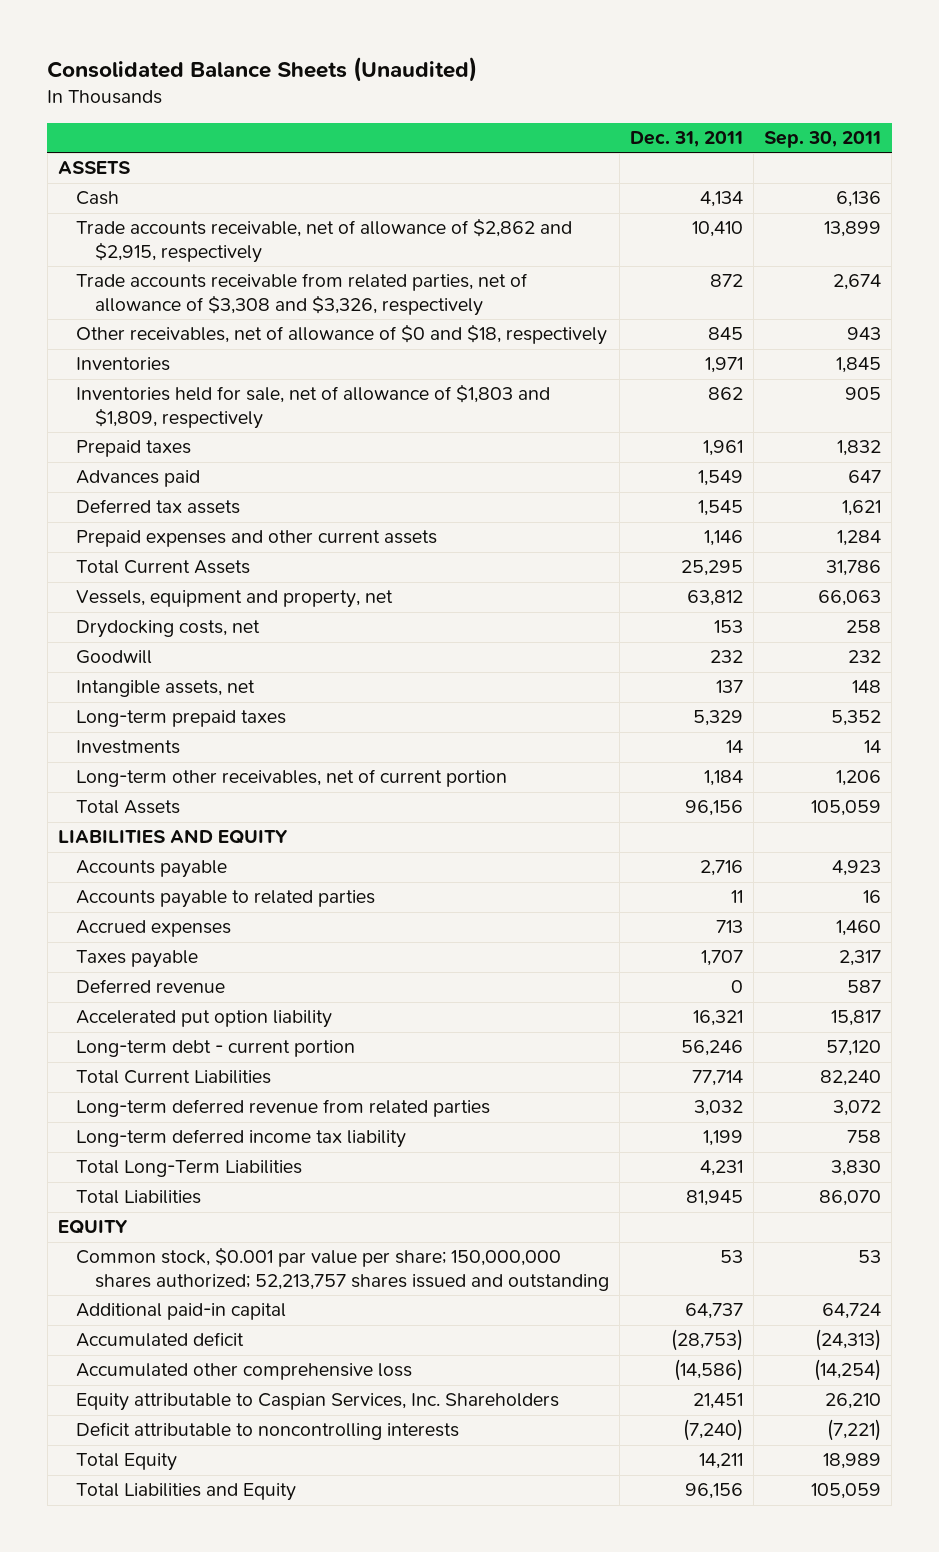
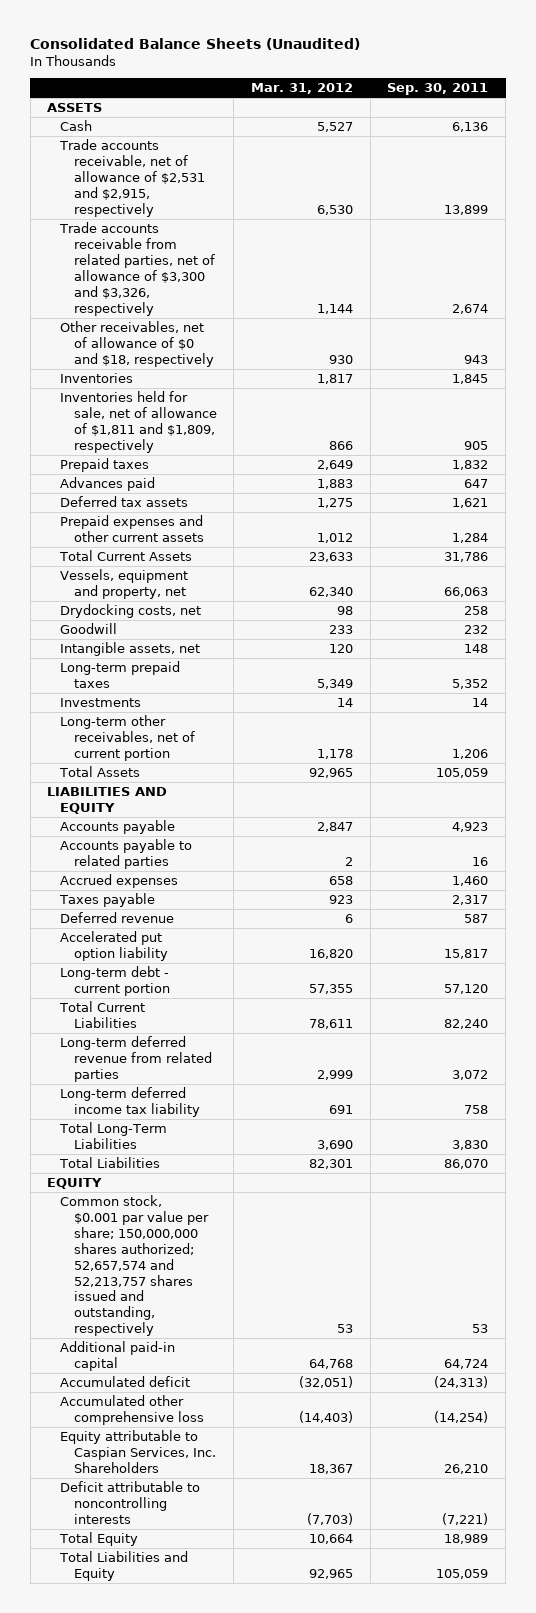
[629,131,743,148] Dec. 31, 2011 -> none
none -> [251,83,354,95] Mar. 31, 2012
[76,218,573,264] Trade accounts receivable, net of allowance of $2,862 and $2,915, respectively -> [59,139,205,217] Trade accounts receivable, net of allowance of $2,531 and $2,915, respectively
[76,273,529,317] Trade accounts receivable from related parties, net of allowance of $3,308 and $3,326, respectively -> [59,222,215,316] Trade accounts receivable from related parties, net of allowance of $3,300 and $3,326, respectively
[76,384,551,430] Inventories held for sale, net of allowance of $1,803 and $1,809, respectively -> [60,391,217,453] Inventories held for sale, net of allowance of $1,811 and $1,809, respectively
[76,1247,609,1292] Common stock, $0.001 par value per share; 150,000,000 shares authorized; 52,213,757 shares issued and outstanding -> [60,1195,209,1337] Common stock, $0.001 par value per share; 150,000,000 shares authorized; 52,657,574 and 52,213,757 shares issued and outstanding, respectively

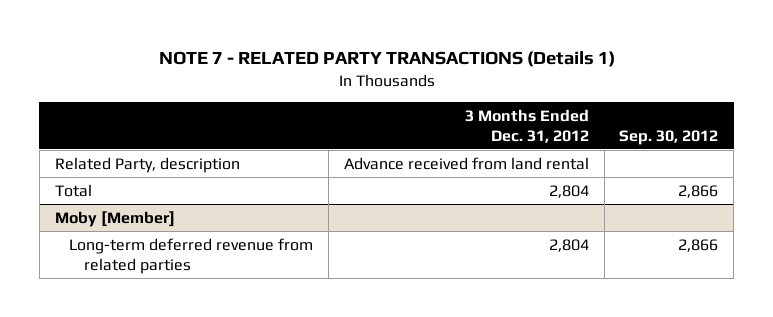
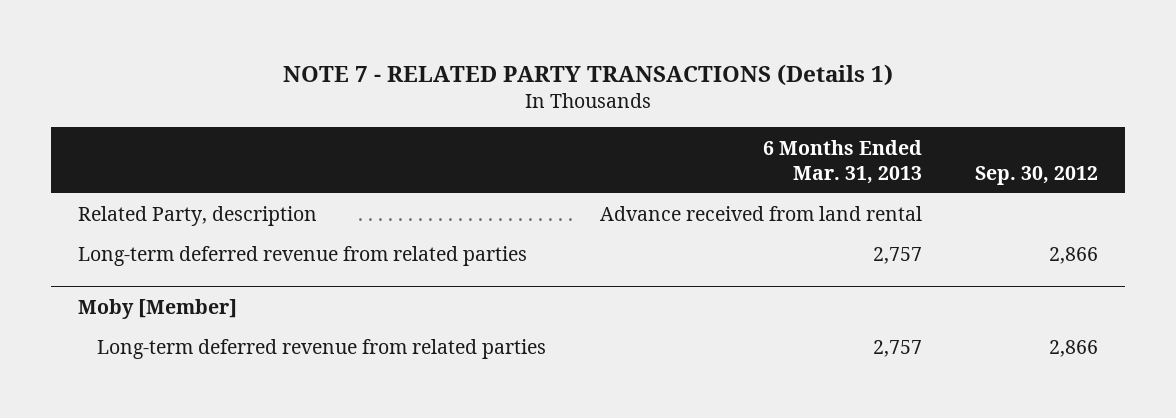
[464,108,589,143] 3 Months Ended Dec. 31, 2012 -> none
none -> [762,139,922,184] 6 Months Ended Mar. 31, 2013
[54,183,92,197] Total -> [77,246,527,267] Long-term deferred revenue from related parties

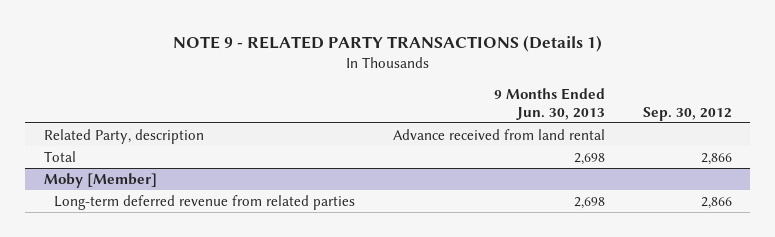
[282,63,893,86] NOTE 7 - RELATED PARTY TRANSACTIONS (Details 1) -> [172,35,602,53] NOTE 9 - RELATED PARTY TRANSACTIONS (Details 1)
[762,139,922,184] 6 Months Ended Mar. 31, 2013 -> none
none -> [493,88,605,120] 9 Months Ended Jun. 30, 2013
[77,246,527,267] Long-term deferred revenue from related parties -> [43,151,76,163] Total

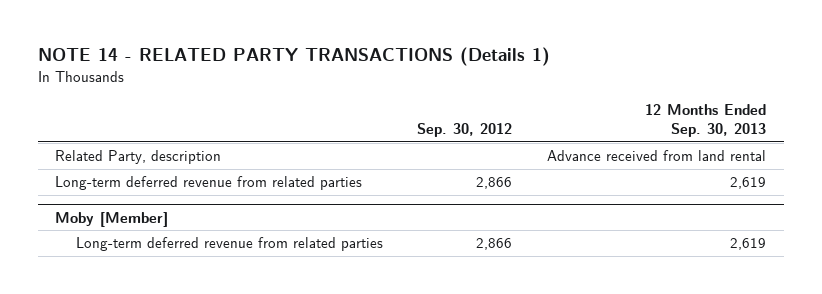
[172,35,602,53] NOTE 9 - RELATED PARTY TRANSACTIONS (Details 1) -> [37,47,550,67] NOTE 14 - RELATED PARTY TRANSACTIONS (Details 1)
[493,88,605,120] 9 Months Ended Jun. 30, 2013 -> none
none -> [645,104,767,138] 12 Months Ended Sep. 30, 2013
[43,151,76,163] Total -> [55,176,363,191] Long-term deferred revenue from related parties

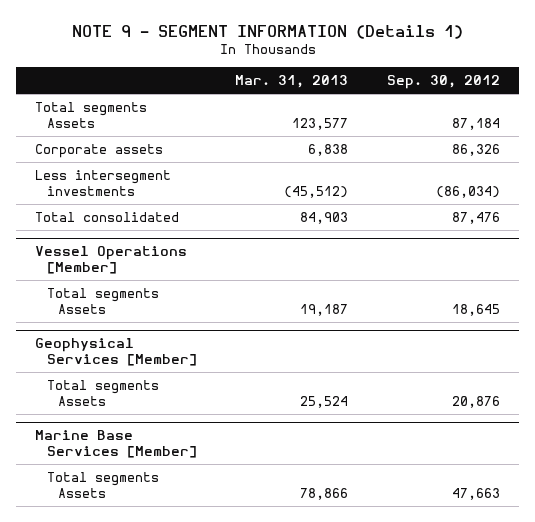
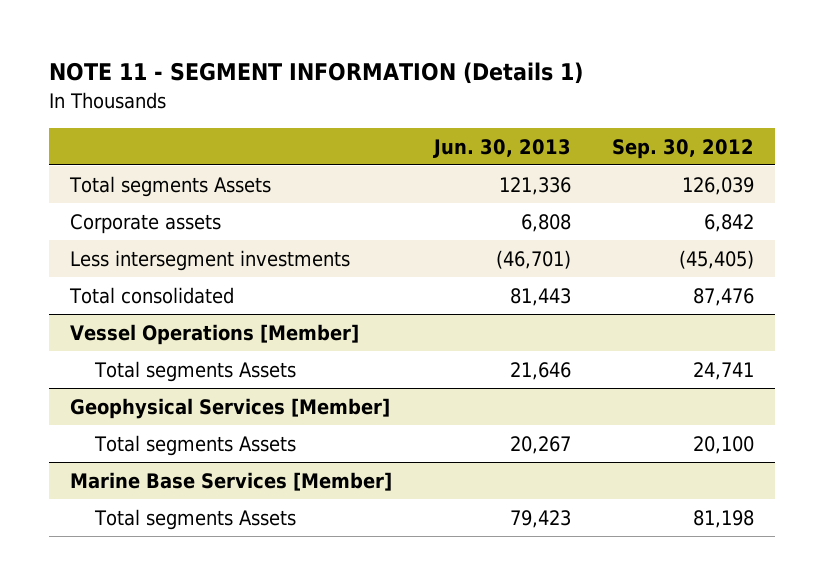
[71,24,463,39] NOTE 9 - SEGMENT INFORMATION (Details 1) -> [48,62,583,85] NOTE 11 - SEGMENT INFORMATION (Details 1)
[235,75,349,89] Mar. 31, 2013 -> none
none -> [432,138,571,158] Jun. 30, 2013
[451,117,500,130] 87,184 -> [682,176,755,195] 126,039
[451,143,500,156] 86,326 -> [704,213,755,232] 6,842
[435,185,500,198] (86,034) -> [679,249,755,269] (45,405)
[451,303,500,316] 18,645 -> [693,361,755,380] 24,741
[451,395,500,408] 20,876 -> [693,435,755,454] 20,100
[451,487,500,500] 47,663 -> [693,509,755,528] 81,198

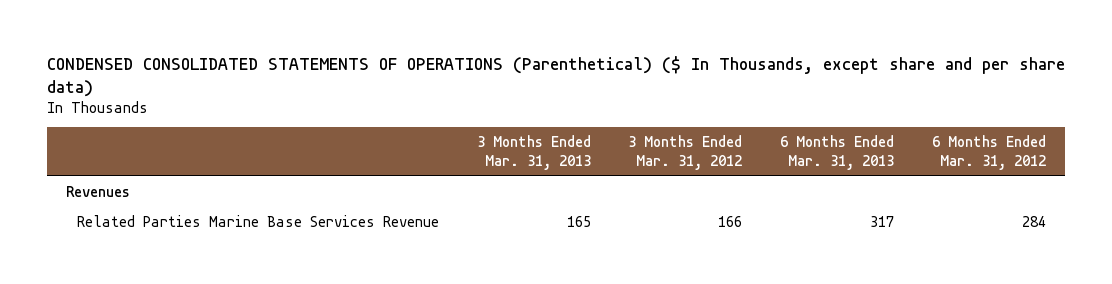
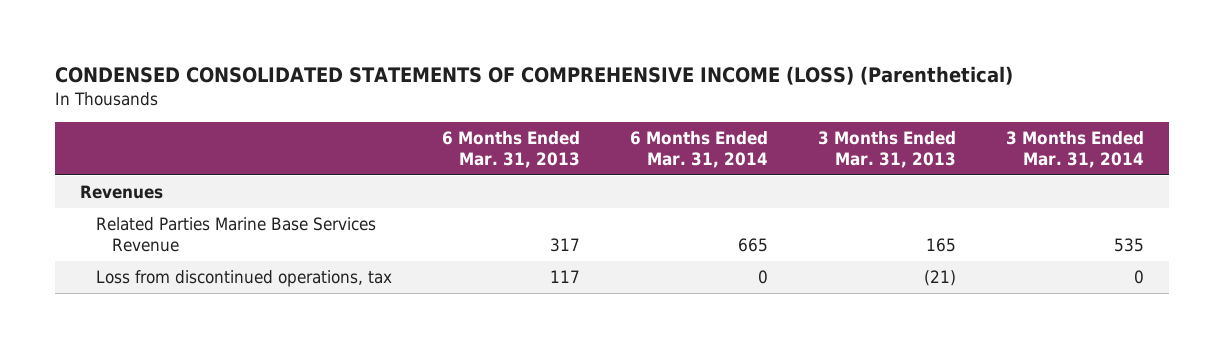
[46,55,1065,97] CONDENSED CONSOLIDATED STATEMENTS OF OPERATIONS (Parenthetical) ($ In Thousands, except share and per share data) -> [55,65,1014,85] CONDENSED CONSOLIDATED STATEMENTS OF COMPREHENSIVE INCOME (LOSS) (Parenthetical)
[628,135,743,170] 3 Months Ended Mar. 31, 2012 -> none
[932,135,1047,170] 6 Months Ended Mar. 31, 2012 -> none
none -> [630,131,769,168] 6 Months Ended Mar. 31, 2014
none -> [1006,131,1145,168] 3 Months Ended Mar. 31, 2014
none -> [96,270,393,288] Loss from discontinued operations, tax

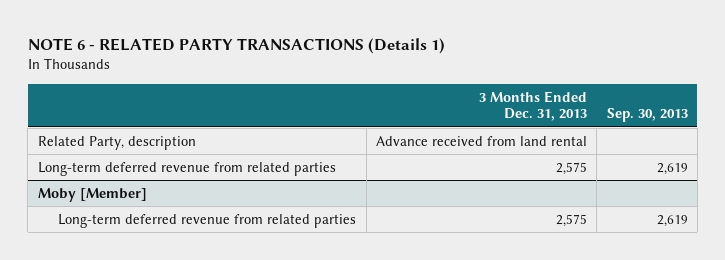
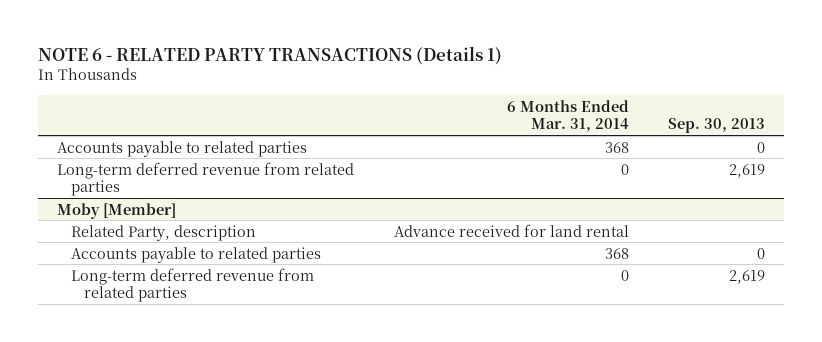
[479,90,588,122] 3 Months Ended Dec. 31, 2013 -> none
none -> [506,99,629,133] 6 Months Ended Mar. 31, 2014
[37,135,196,150] Related Party, description -> none
none -> [57,140,308,157] Accounts payable to related parties
none -> [70,224,256,241] Related Party, description
none -> [70,246,321,263] Accounts payable to related parties

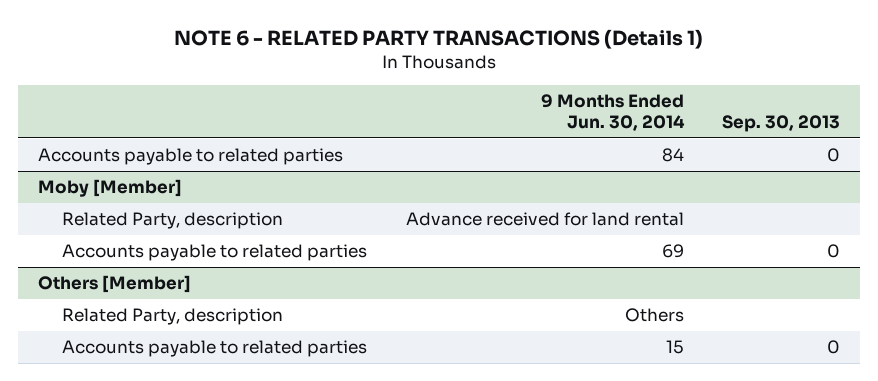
[506,99,629,133] 6 Months Ended Mar. 31, 2014 -> none
none -> [540,93,685,132] 9 Months Ended Jun. 30, 2014
[57,161,355,197] Long-term deferred revenue from related parties -> none
[70,267,314,303] Long-term deferred revenue from related parties -> none
none -> [37,275,191,294] Others [Member]
none -> [61,308,283,326] Related Party, description
none -> [61,340,367,358] Accounts payable to related parties

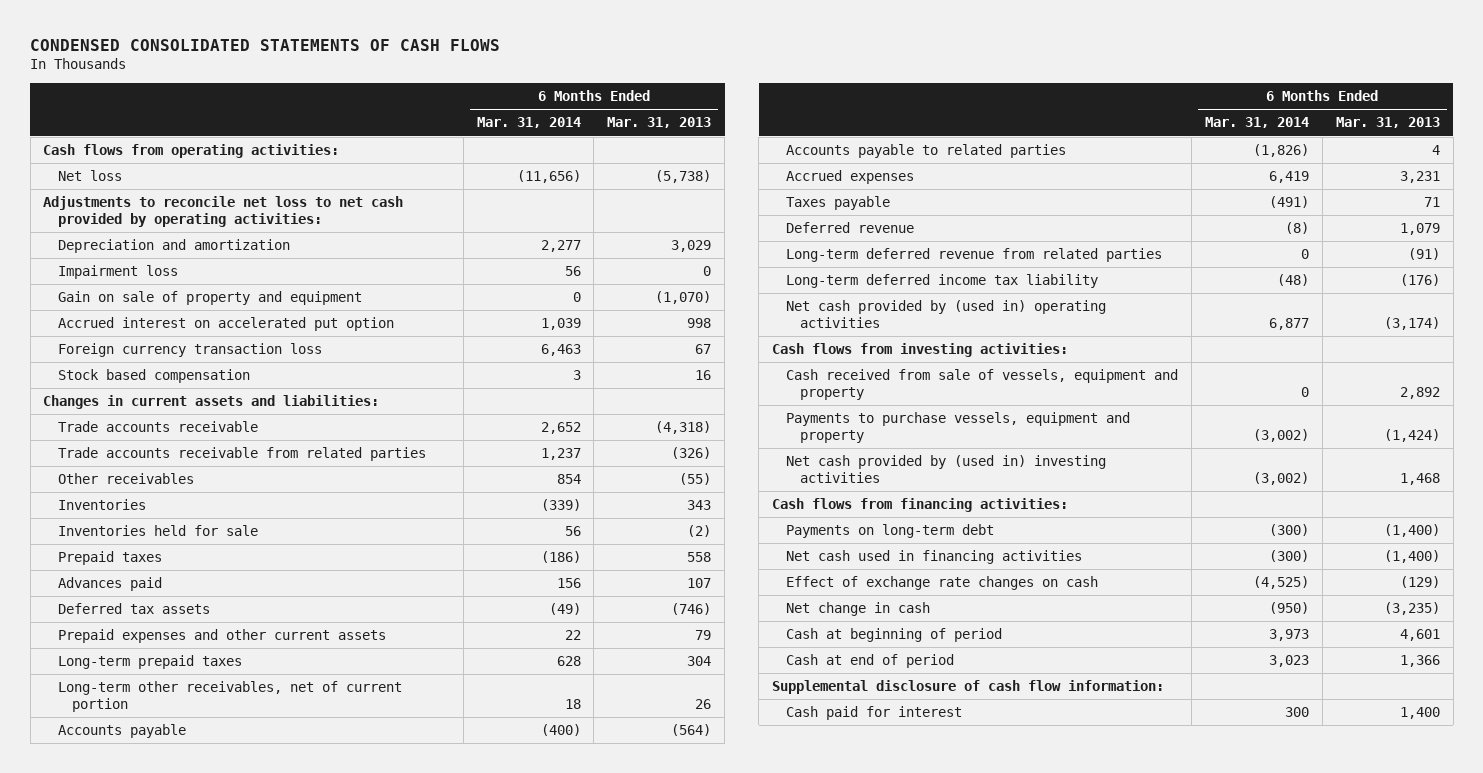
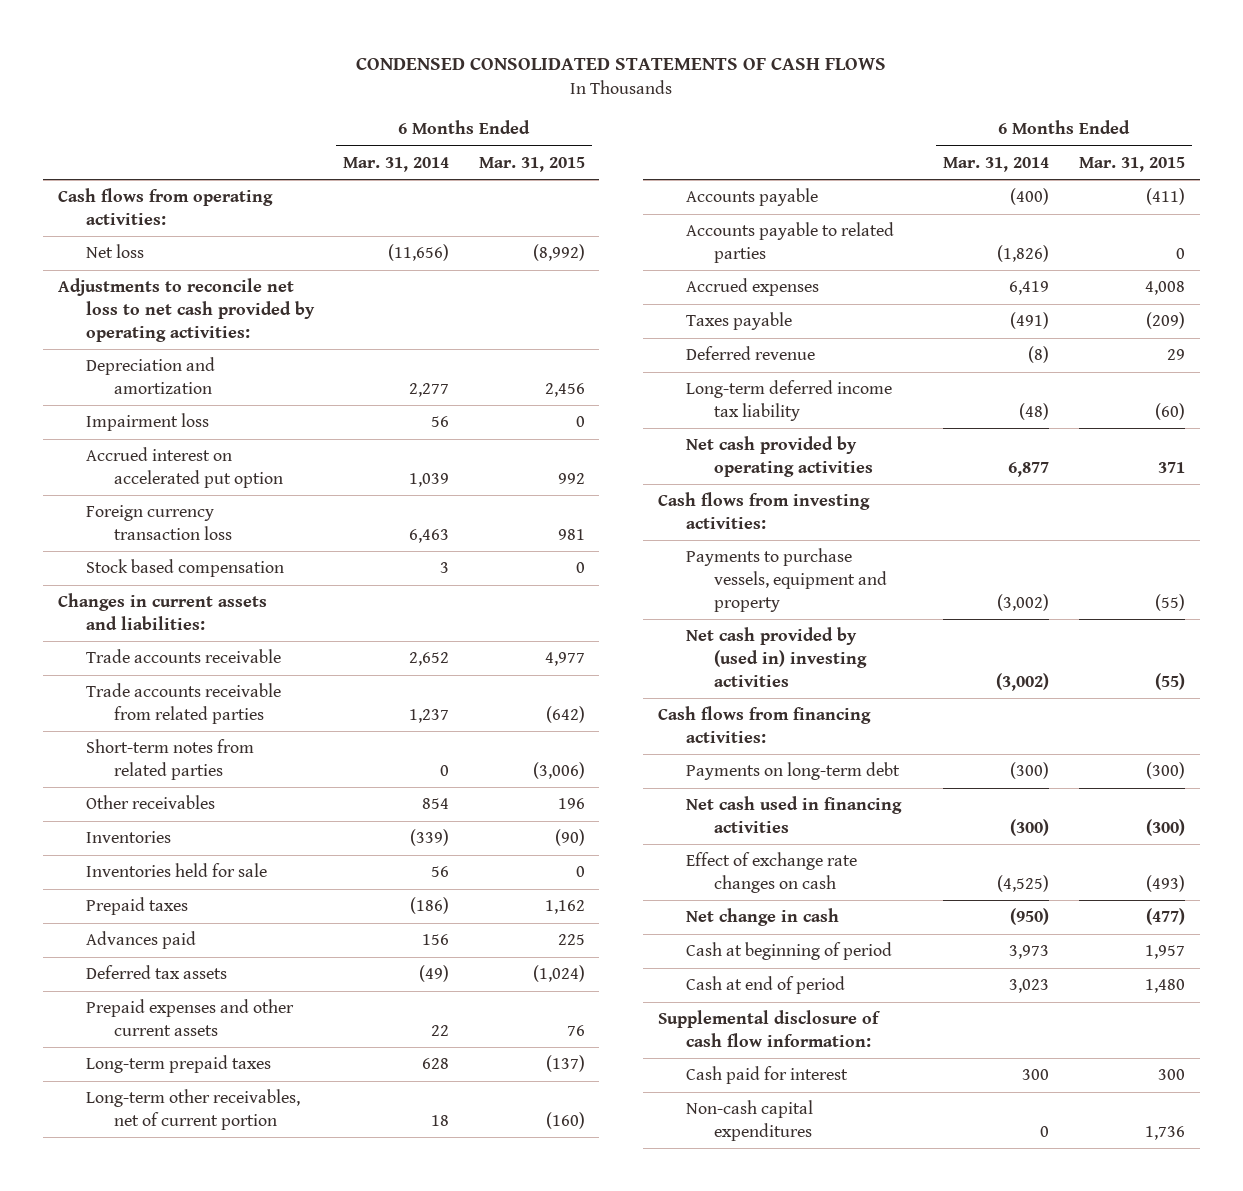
[607,117,712,129] Mar. 31, 2013 -> none
none -> [478,156,585,172] Mar. 31, 2015
[57,291,362,306] Gain on sale of property and equipment -> none
none -> [85,739,254,780] Short-term notes from related parties
[786,248,1163,263] Long-term deferred revenue from related parties -> none
[786,300,1107,329] Net cash provided by (used in) operating activities -> [686,436,874,477] Net cash provided by operating activities
[786,369,1179,401] Cash received from sale of vessels, equipment and property -> none
none -> [686,1100,814,1141] Non-cash capital expenditures

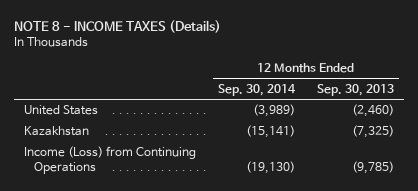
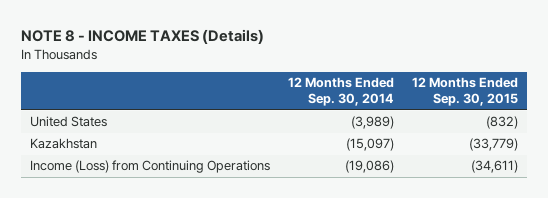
[316,83,394,96] Sep. 30, 2013 -> none
none -> [412,77,519,107] 12 Months Ended Sep. 30, 2015
[245,125,295,139] (15,141) -> [346,138,395,152] (15,097)
[245,161,295,175] (19,130) -> [345,160,395,174] (19,086)

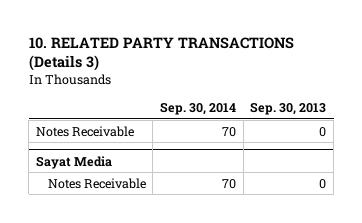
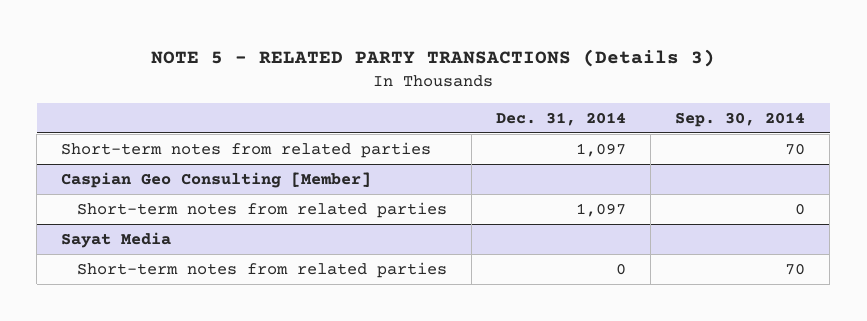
[28,36,294,72] 10. RELATED PARTY TRANSACTIONS (Details 3) -> [151,49,716,68] NOTE 5 - RELATED PARTY TRANSACTIONS (Details 3)
[250,101,327,115] Sep. 30, 2013 -> none
none -> [496,111,627,126] Dec. 31, 2014
[35,125,134,137] Notes Receivable -> [61,141,432,158] Short-term notes from related parties
none -> [61,171,372,188] Caspian Geo Consulting [Member]
none -> [77,201,448,218] Short-term notes from related parties
[47,177,146,189] Notes Receivable -> [77,261,448,278] Short-term notes from related parties

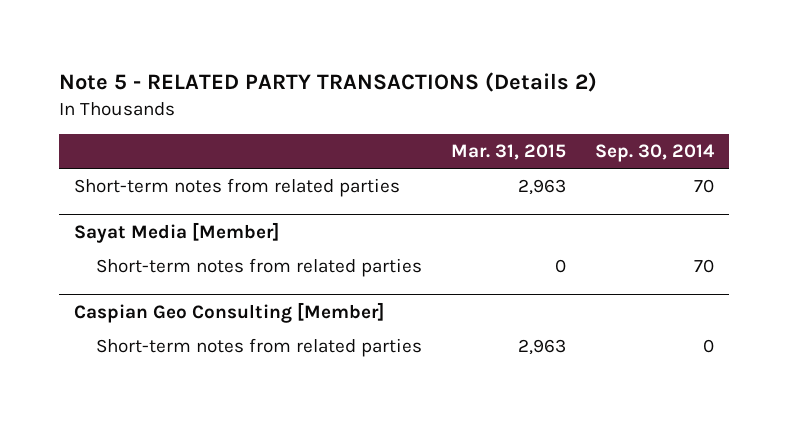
[151,49,716,68] NOTE 5 - RELATED PARTY TRANSACTIONS (Details 3) -> [59,71,598,92] Note 5 - RELATED PARTY TRANSACTIONS (Details 2)
[496,111,627,126] Dec. 31, 2014 -> none
none -> [451,144,567,161] Mar. 31, 2015
none -> [73,221,279,243] Sayat Media [Member]
none -> [96,258,423,278] Short-term notes from related parties
[61,231,172,248] Sayat Media -> none
[77,261,448,278] Short-term notes from related parties -> none

